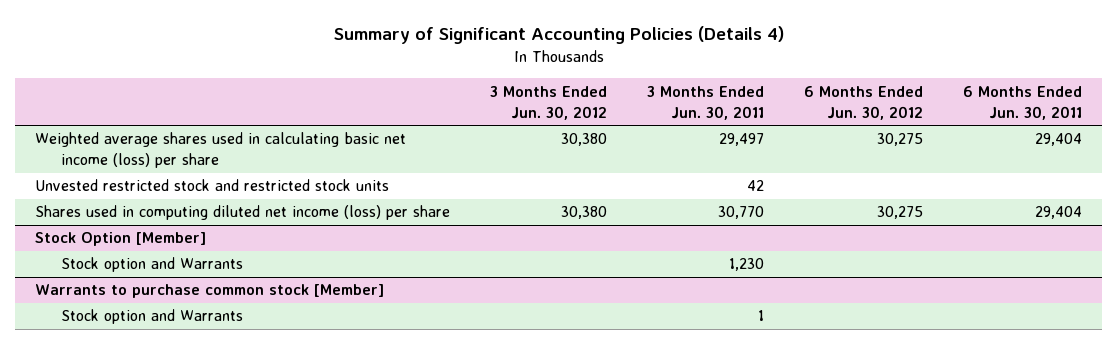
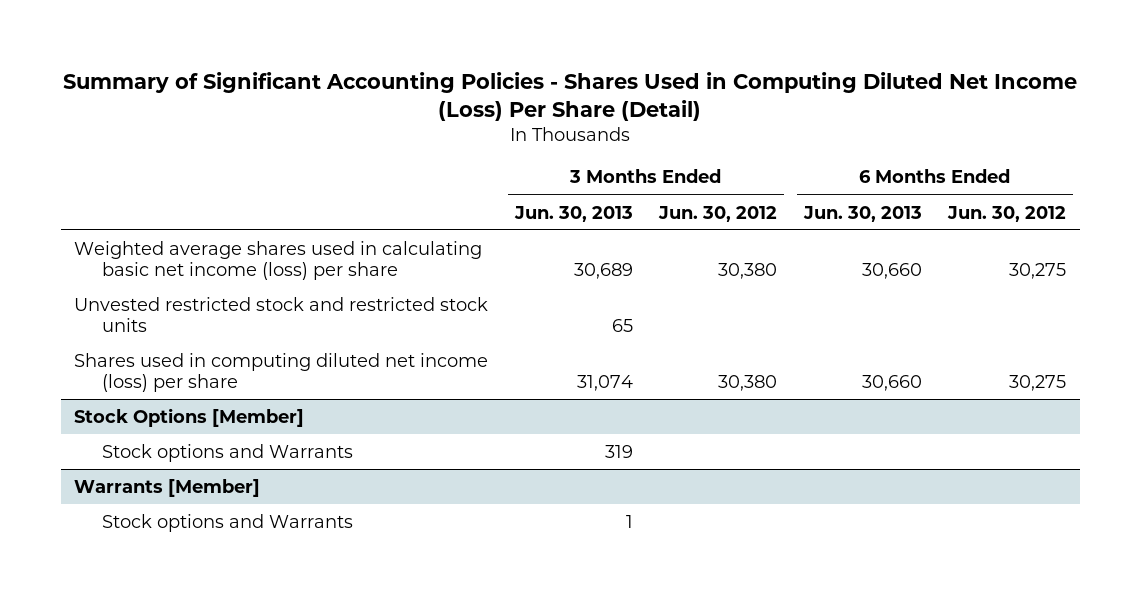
[333,26,784,45] Summary of Significant Accounting Policies (Details 4) -> [63,72,1078,122] Summary of Significant Accounting Policies - Shares Used in Computing Diluted Net Income (Loss) Per Share (Detail)
[647,85,765,120] 3 Months Ended Jun. 30, 2011 -> none
[963,85,1083,120] 6 Months Ended Jun. 30, 2011 -> none
none -> [513,205,633,222] Jun. 30, 2013
none -> [802,205,922,222] Jun. 30, 2013
[35,232,207,247] Stock Option [Member] -> [74,407,305,427] Stock Options [Member]
[61,257,244,273] Stock option and Warrants -> [102,443,354,462] Stock options and Warrants
[35,284,385,299] Warrants to purchase common stock [Member] -> [74,478,261,497] Warrants [Member]
[61,309,244,325] Stock option and Warrants -> [102,513,354,532] Stock options and Warrants

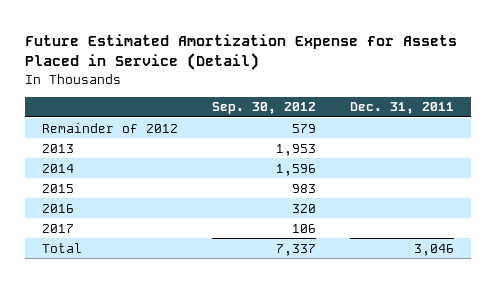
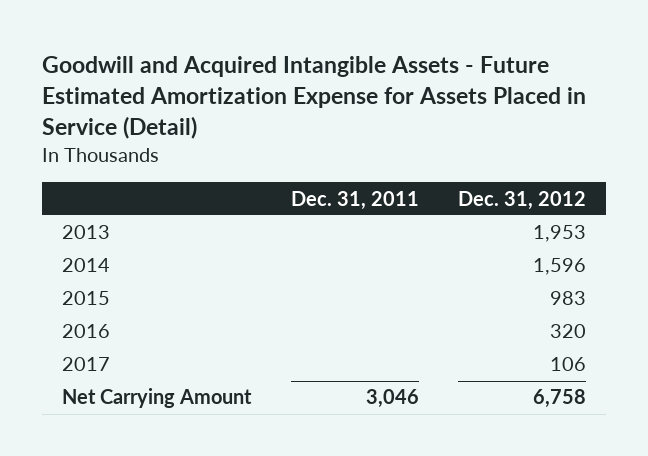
[25,33,458,70] Future Estimated Amortization Expense for Assets Placed in Service (Detail) -> [42,56,587,140] Goodwill and Acquired Intangible Assets - Future Estimated Amortization Expense for Assets Placed in Service (Detail)
[211,102,316,115] Sep. 30, 2012 -> none
none -> [458,190,587,210] Dec. 31, 2012
[42,122,179,133] Remainder of 2012 -> none
[42,242,83,253] Total -> [62,388,253,409] Net Carrying Amount

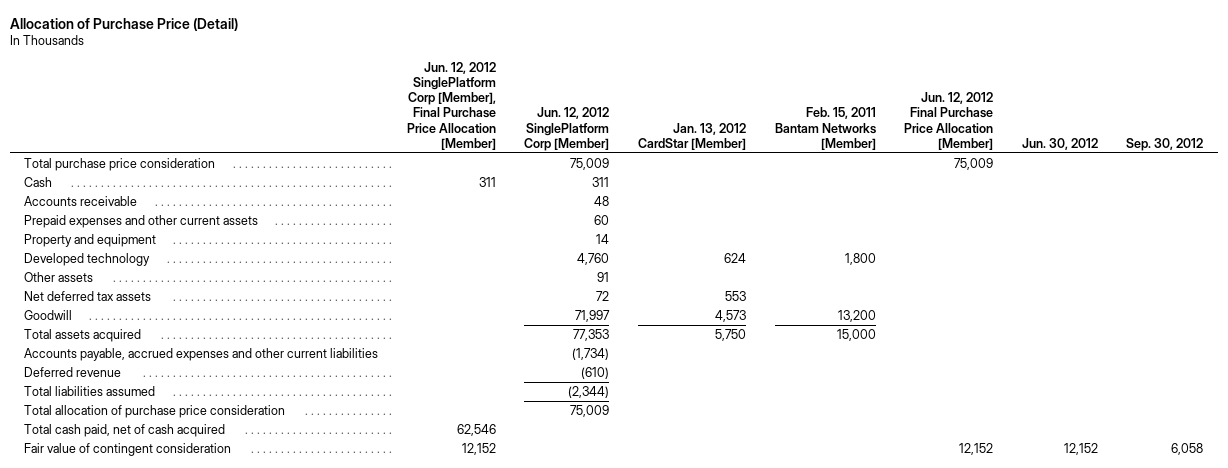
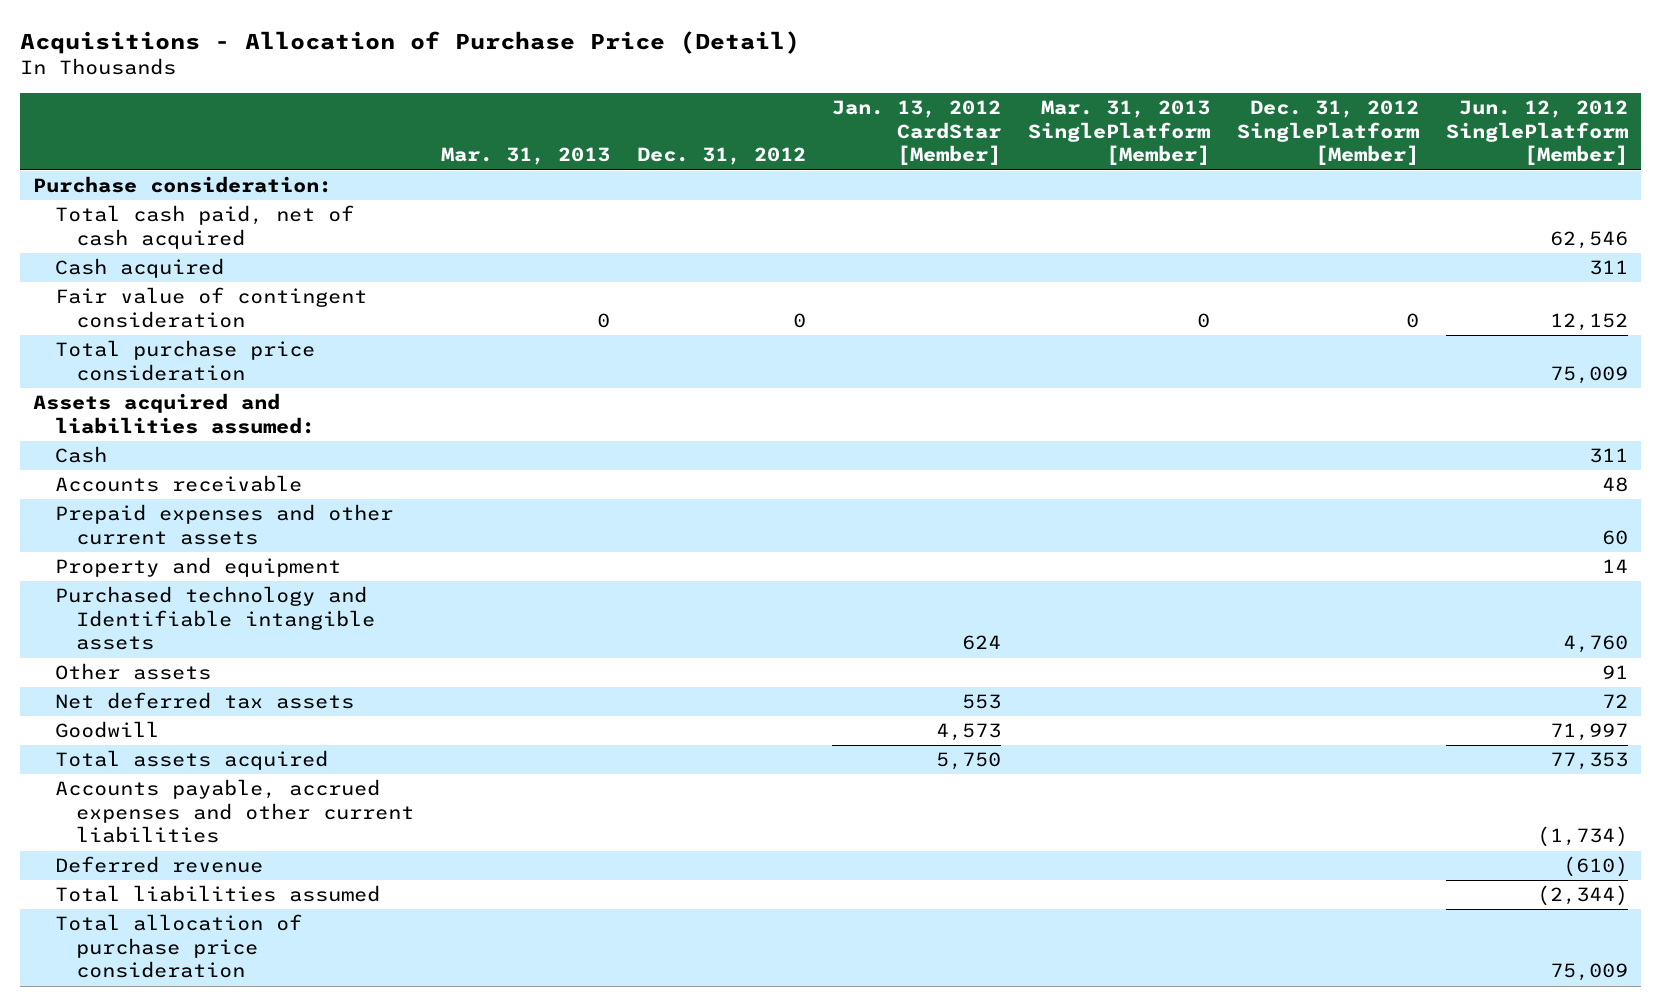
[9,17,238,31] Allocation of Purchase Price (Detail) -> [19,30,800,54] Acquisitions - Allocation of Purchase Price (Detail)
[406,61,496,150] Jun. 12, 2012 SinglePlatform Corp [Member], Final Purchase Price Allocation [Member] -> none
[524,107,610,151] Jun. 12, 2012 SinglePlatform Corp [Member] -> none
[774,107,876,150] Feb. 15, 2011 Bantam Networks [Member] -> none
[904,92,994,150] Jun. 12, 2012 Final Purchase Price Allocation [Member] -> none
[1021,137,1098,150] Jun. 30, 2012 -> none
[1126,137,1204,151] Sep. 30, 2012 -> none
none -> [441,147,611,166] Mar. 31, 2013
none -> [636,147,806,166] Dec. 31, 2012
none -> [1028,100,1211,166] Mar. 31, 2013 SinglePlatform [Member]
none -> [1236,100,1419,166] Dec. 31, 2012 SinglePlatform [Member]
none -> [1445,100,1628,166] Jun. 12, 2012 SinglePlatform [Member]
none -> [33,176,333,194] Purchase consideration:
[24,424,226,438] Total cash paid, net of cash acquired -> [54,205,354,249] Total cash paid, net of cash acquired
none -> [54,258,224,279] Cash acquired
[24,443,232,457] Fair value of contingent consideration -> [54,287,367,328] Fair value of contingent consideration
none -> [33,393,315,434] Assets acquired and liabilities assumed:
[24,253,151,267] Developed technology -> [54,586,376,651] Purchased technology and Identifiable intangible assets

